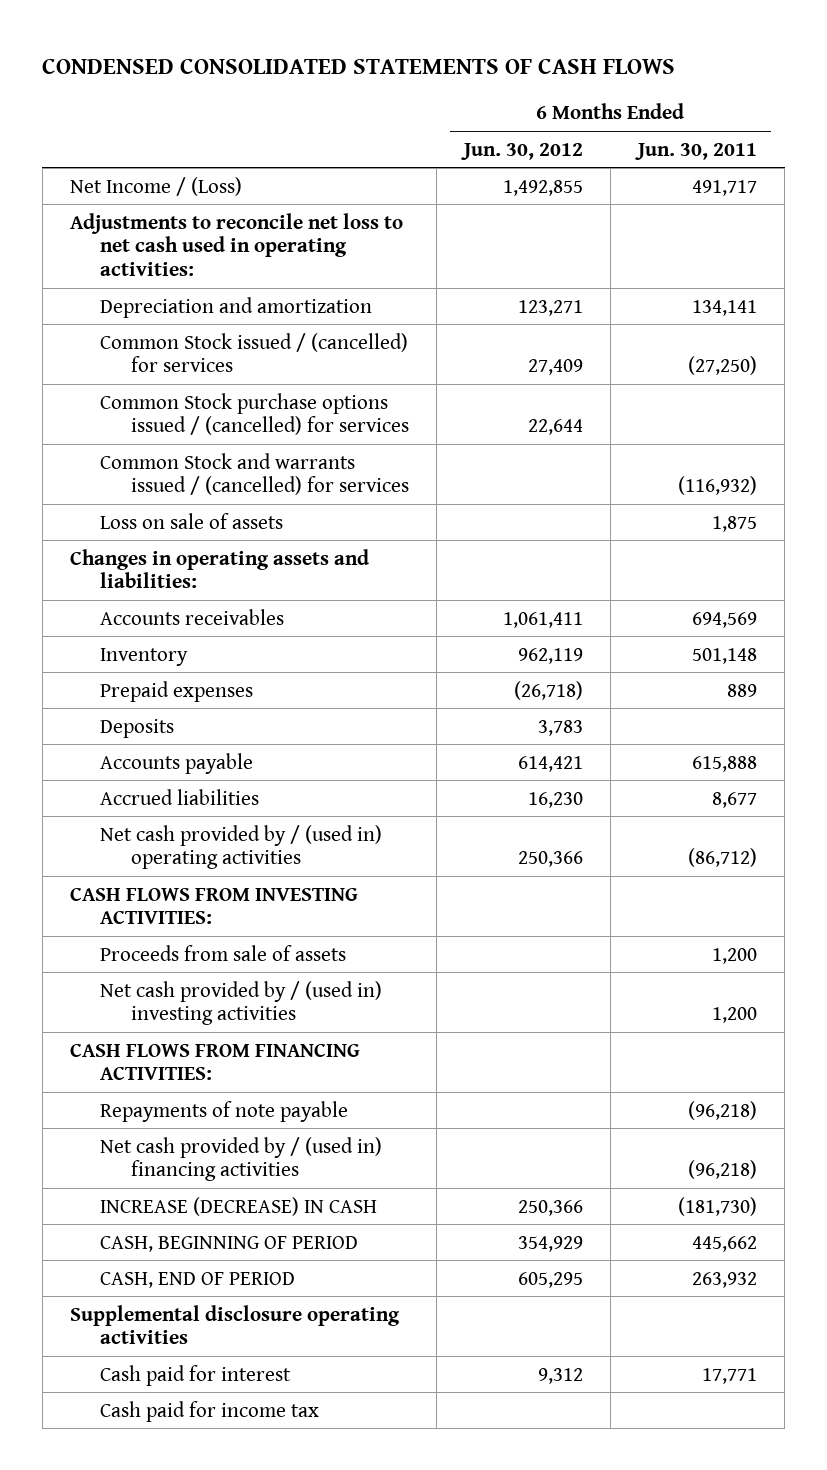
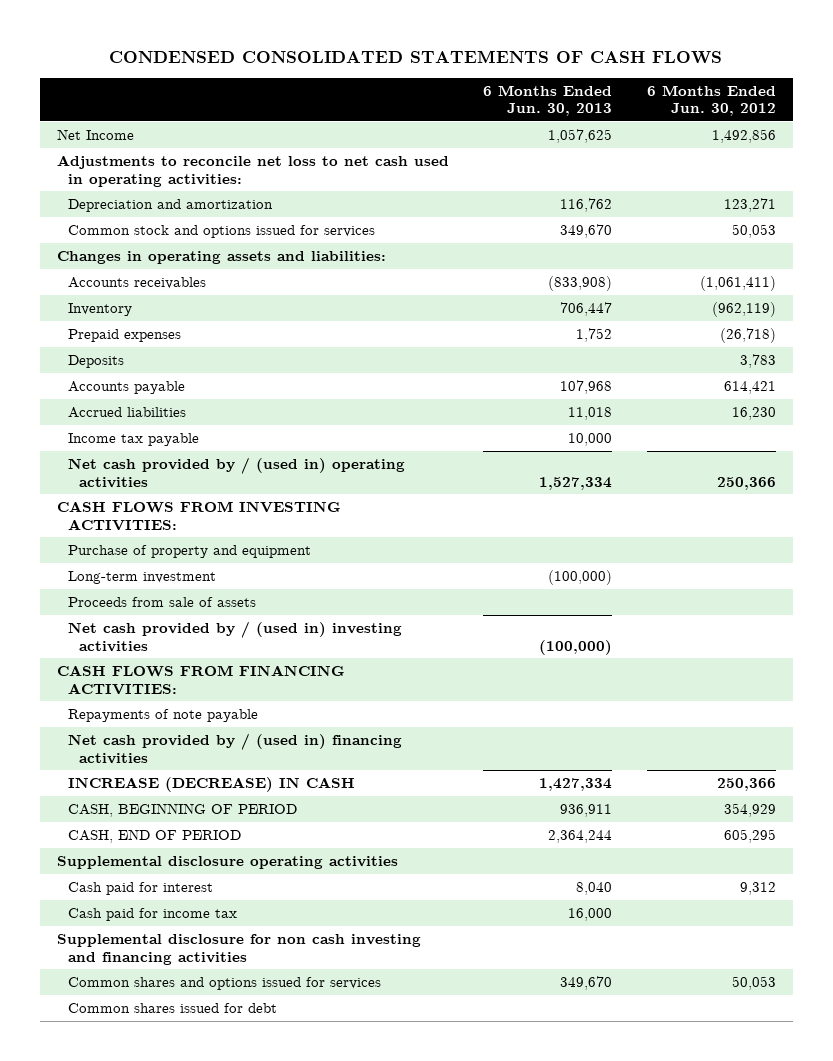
[635,142,758,160] Jun. 30, 2011 -> none
none -> [483,84,613,117] 6 Months Ended Jun. 30, 2013
[69,176,242,196] Net Income / (Loss) -> [57,128,135,140] Net Income
[502,179,583,196] 1,492,855 -> [711,128,776,143] 1,492,856
[100,392,409,436] Common Stock purchase options issued / (cancelled) for services -> none
[100,452,409,496] Common Stock and warrants issued / (cancelled) for services -> none
[100,512,284,529] Loss on sale of assets -> none
[100,332,409,373] Common Stock issued / (cancelled) for services -> [68,224,376,238] Common stock and options issued for services
[527,359,583,376] 27,409 -> [731,223,776,238] 50,053
[502,611,583,628] 1,061,411 -> [699,275,776,291] (1,061,411)
[517,647,583,664] 962,119 -> [711,301,776,317] (962,119)
none -> [68,432,200,446] Income tax payable
none -> [68,544,312,558] Purchase of property and equipment
none -> [68,570,217,584] Long-term investment
none -> [57,933,422,965] Supplemental disclosure for non cash investing and financing activities
none -> [68,976,382,990] Common shares and options issued for services
none -> [68,1002,278,1013] Common shares issued for debt

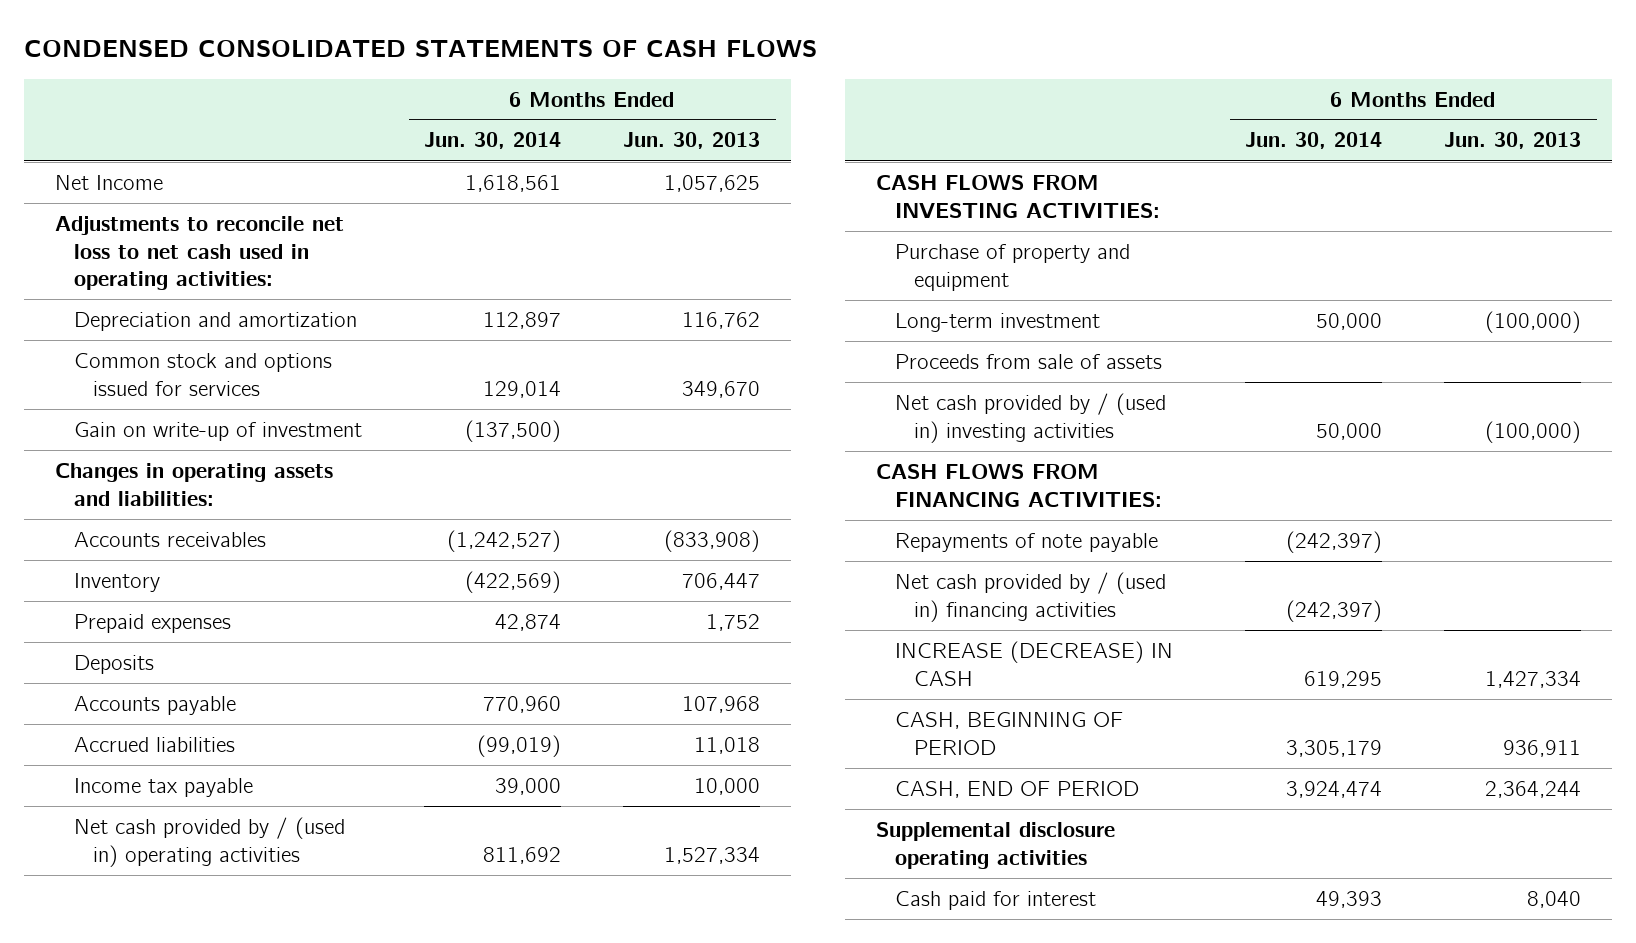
[646,84,776,117] 6 Months Ended Jun. 30, 2012 -> none
none -> [424,132,562,150] Jun. 30, 2014
none -> [74,421,363,441] Gain on write-up of investment
[68,907,238,921] Cash paid for income tax -> none
[57,933,422,965] Supplemental disclosure for non cash investing and financing activities -> none
[68,976,382,990] Common shares and options issued for services -> none
[68,1002,278,1013] Common shares issued for debt -> none

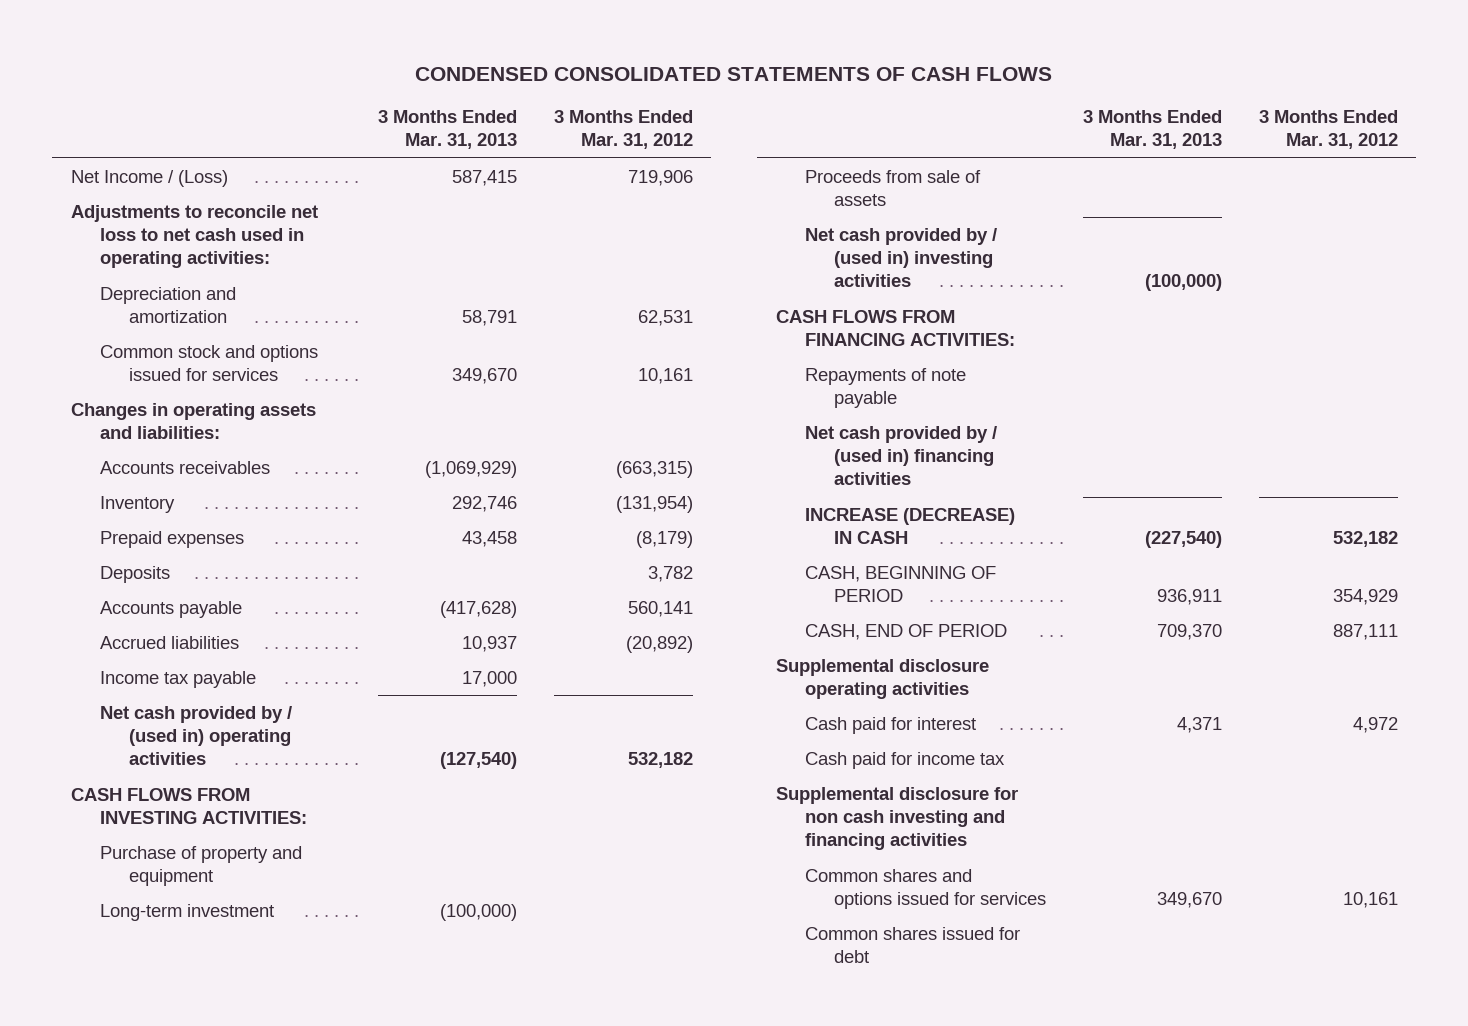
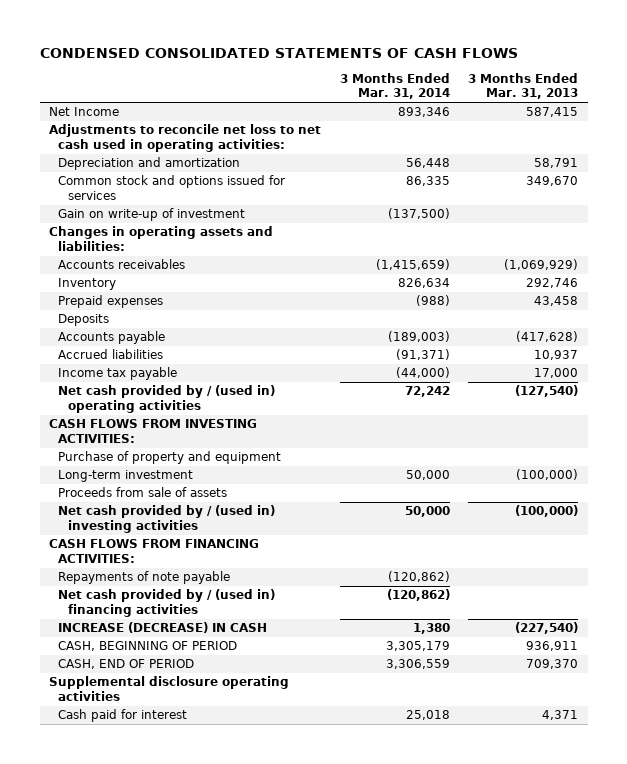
[553,110,693,150] 3 Months Ended Mar. 31, 2012 -> none
none -> [339,72,450,100] 3 Months Ended Mar. 31, 2014
[70,169,228,187] Net Income / (Loss) -> [49,107,120,117] Net Income
none -> [58,208,246,222] Gain on write-up of investment
[804,751,1005,769] Cash paid for income tax -> none
[775,786,1018,851] Supplemental disclosure for non cash investing and financing activities -> none
[804,868,1046,910] Common shares and options issued for services -> none
[804,926,1020,964] Common shares issued for debt -> none

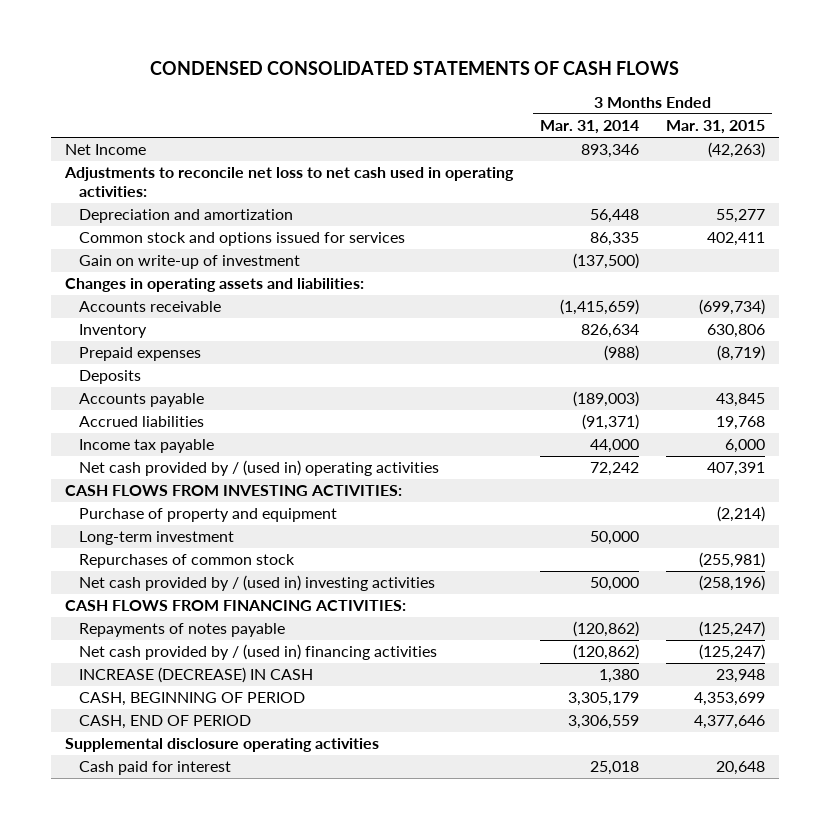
[468,72,579,100] 3 Months Ended Mar. 31, 2013 -> none
none -> [666,120,766,135] Mar. 31, 2015
[58,259,186,270] Accounts receivables -> [78,301,221,313] Accounts receivable
[395,367,450,379] (44,000) -> [590,439,640,454] 44,000
[58,487,228,498] Proceeds from sale of assets -> none
none -> [78,554,295,569] Repurchases of common stock
[58,571,231,585] Repayments of note payable -> [78,623,285,638] Repayments of notes payable

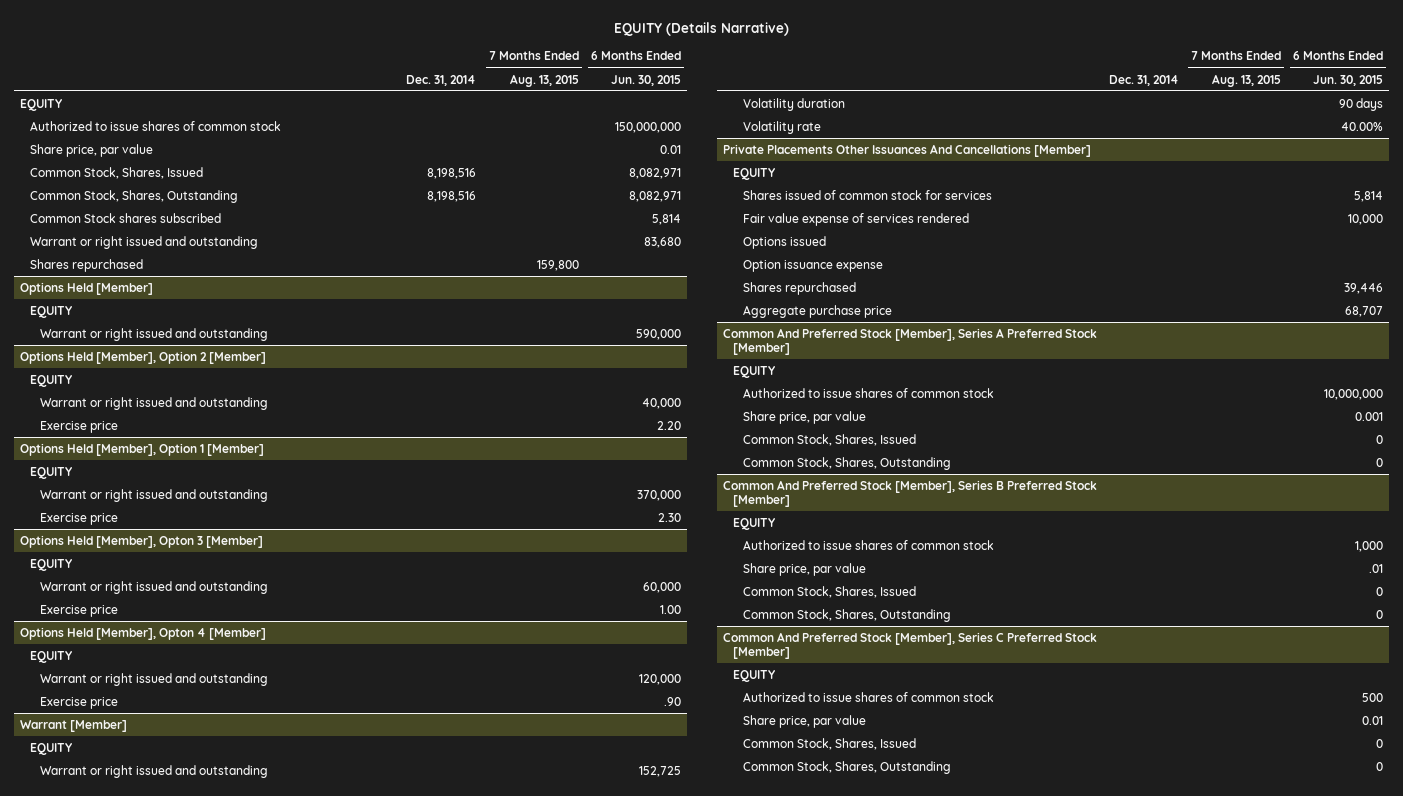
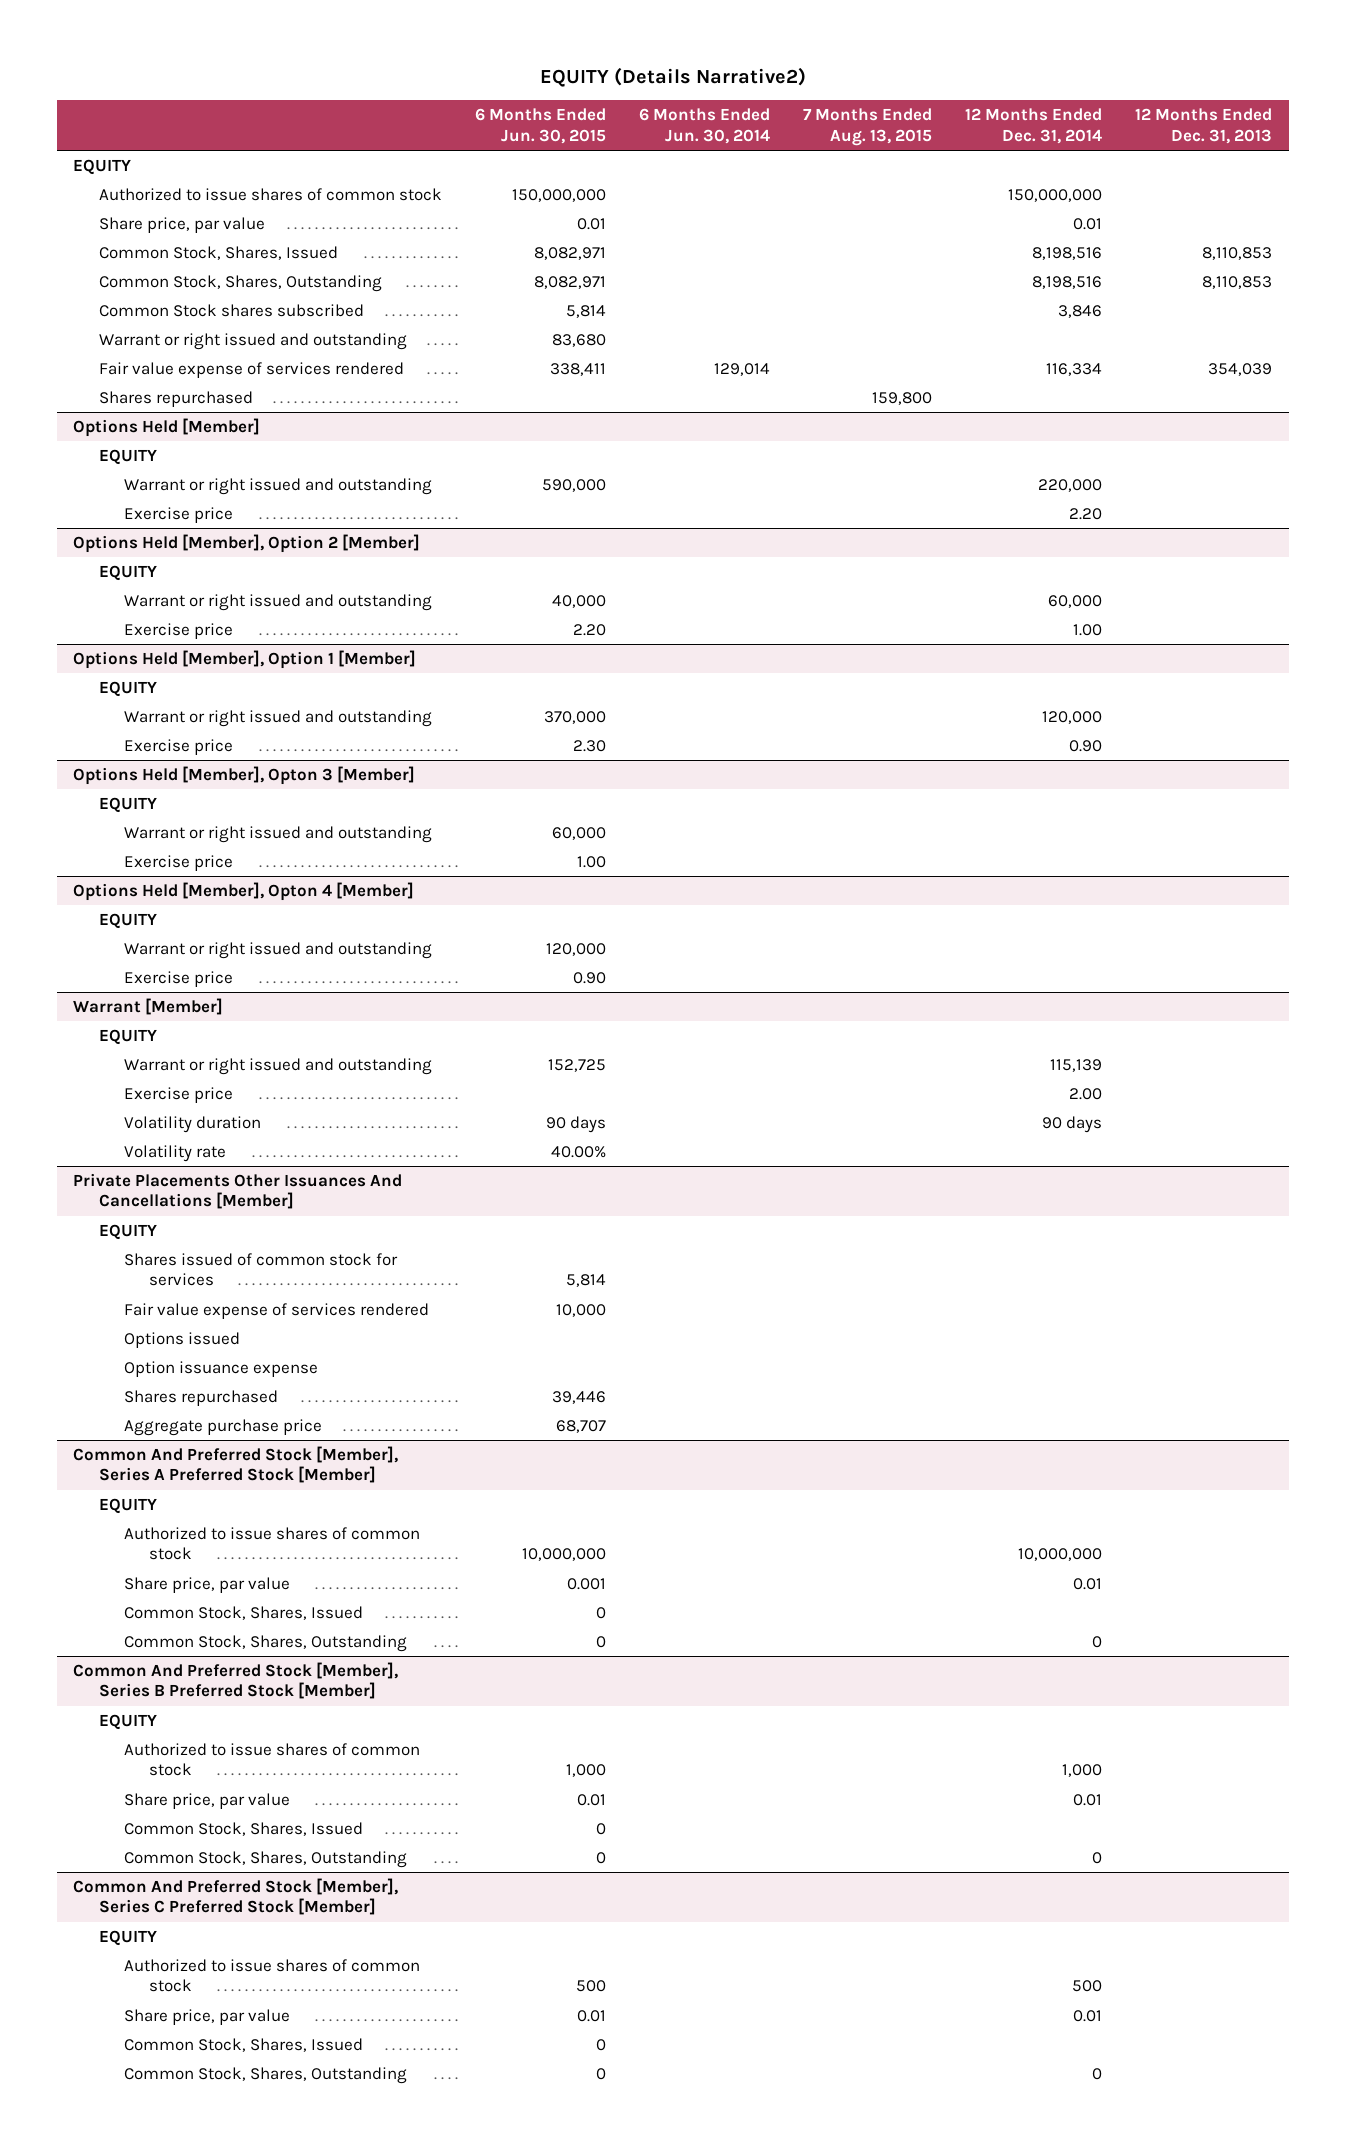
[613,21,789,36] EQUITY (Details Narrative) -> [539,67,806,88] EQUITY (Details Narrative2)
[406,74,477,86] Dec. 31, 2014 -> none
none -> [638,108,770,144] 6 Months Ended Jun. 30, 2014
none -> [965,108,1103,144] 12 Months Ended Dec. 31, 2014
none -> [1135,108,1273,144] 12 Months Ended Dec. 31, 2013
none -> [98,361,404,378] Fair value expense of services rendered
none -> [123,506,233,523] Exercise price
[663,696,681,706] .90 -> [572,971,606,984] 0.90
none -> [123,1086,233,1103] Exercise price
[1369,563,1384,573] .01 -> [576,1793,606,1806] 0.01

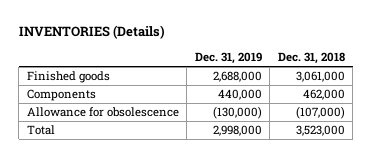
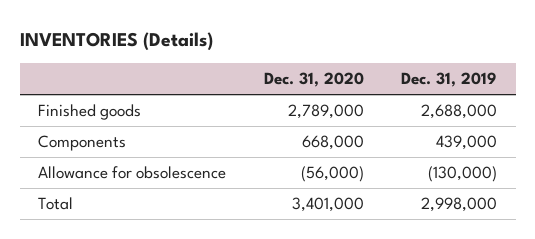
[277,52,345,65] Dec. 31, 2018 -> none
none -> [263,72,364,88] Dec. 31, 2020
[217,89,262,101] 440,000 -> [436,135,498,151] 439,000

